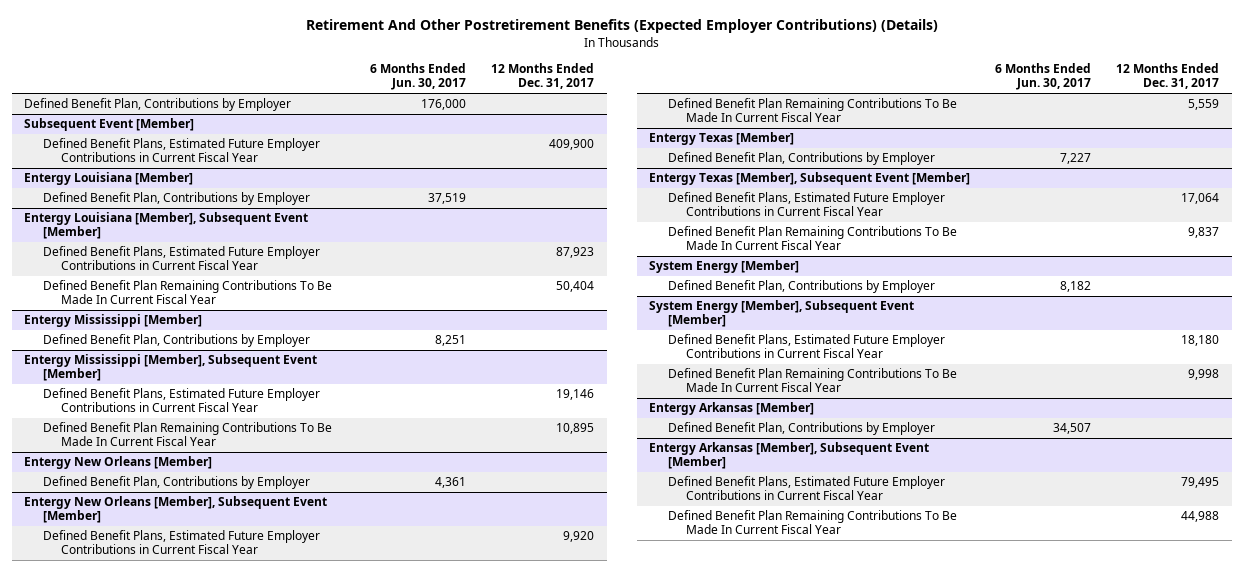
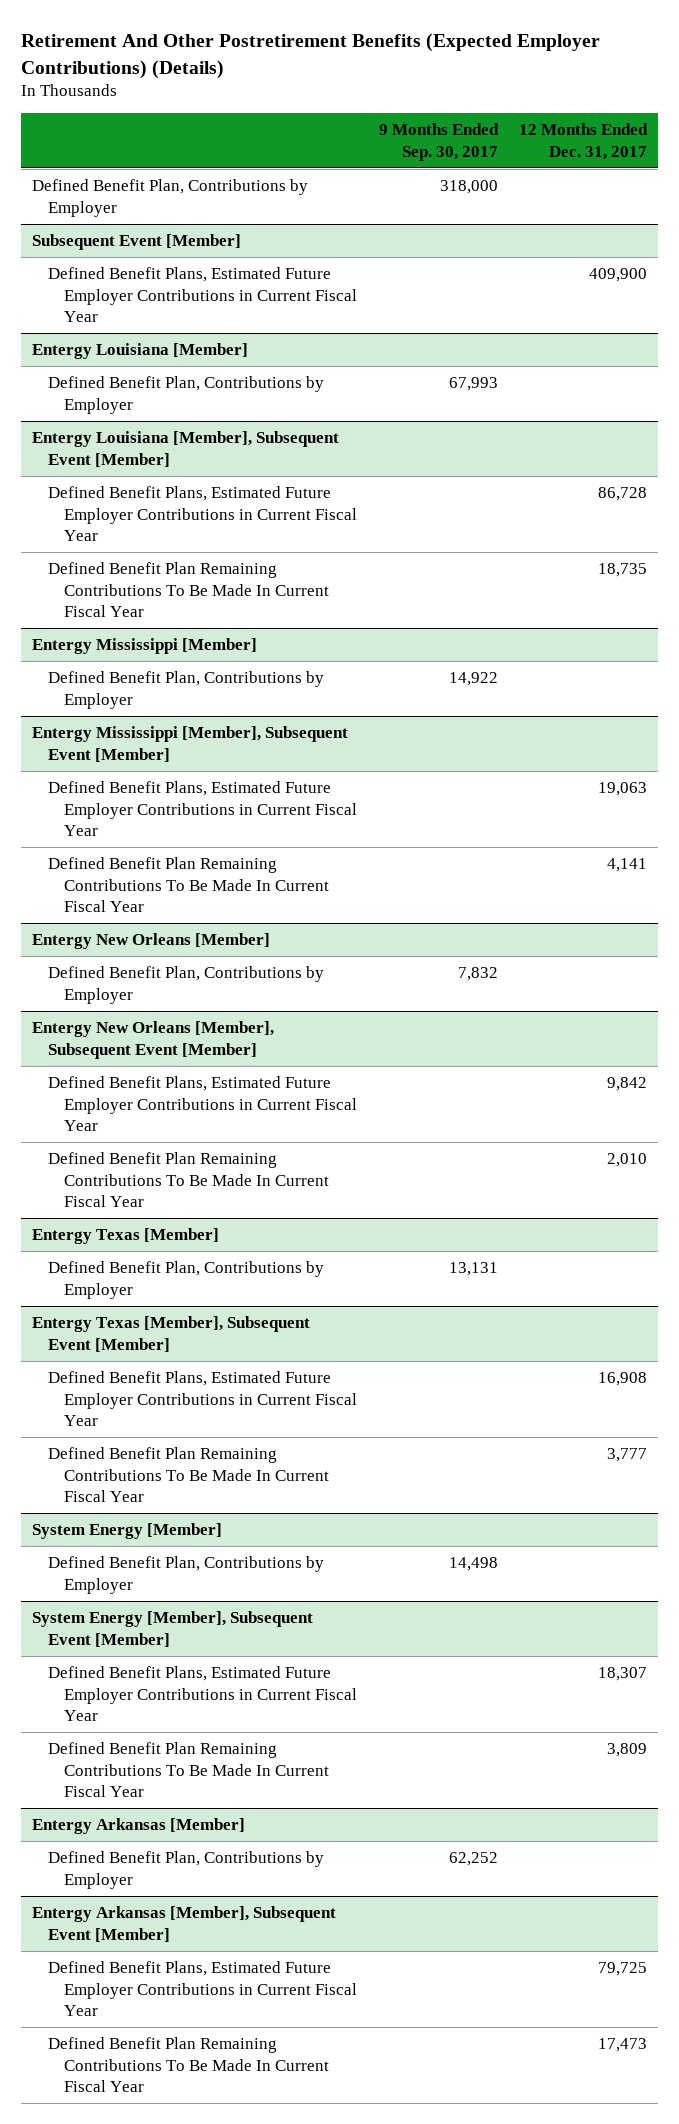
[370,63,467,91] 6 Months Ended Jun. 30, 2017 -> none
none -> [378,122,499,161] 9 Months Ended Sep. 30, 2017
[556,247,595,259] 87,923 -> [598,486,648,501] 86,728
[556,281,595,293] 50,404 -> [598,562,648,577] 18,735
[556,389,595,401] 19,146 -> [598,781,648,796] 19,063
[556,423,595,435] 10,895 -> [607,857,648,872] 4,141
[563,531,595,543] 9,920 -> [607,1076,648,1091] 9,842
[1188,99,1220,111] 5,559 -> [607,1152,648,1167] 2,010
[1181,193,1220,205] 17,064 -> [598,1371,648,1386] 16,908
[1188,227,1220,239] 9,837 -> [607,1447,648,1462] 3,777
[1181,335,1220,347] 18,180 -> [598,1666,648,1681] 18,307
[1188,369,1220,381] 9,998 -> [607,1742,648,1757] 3,809
[1181,477,1220,489] 79,495 -> [598,1961,648,1976] 79,725
[1181,511,1220,523] 44,988 -> [598,2037,648,2052] 17,473

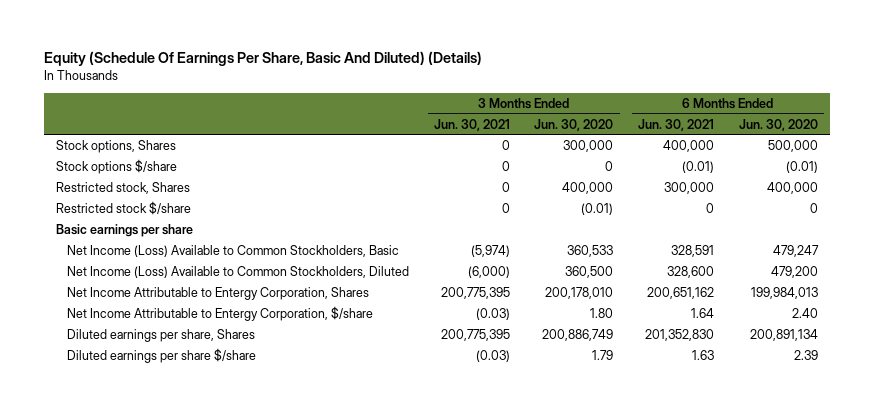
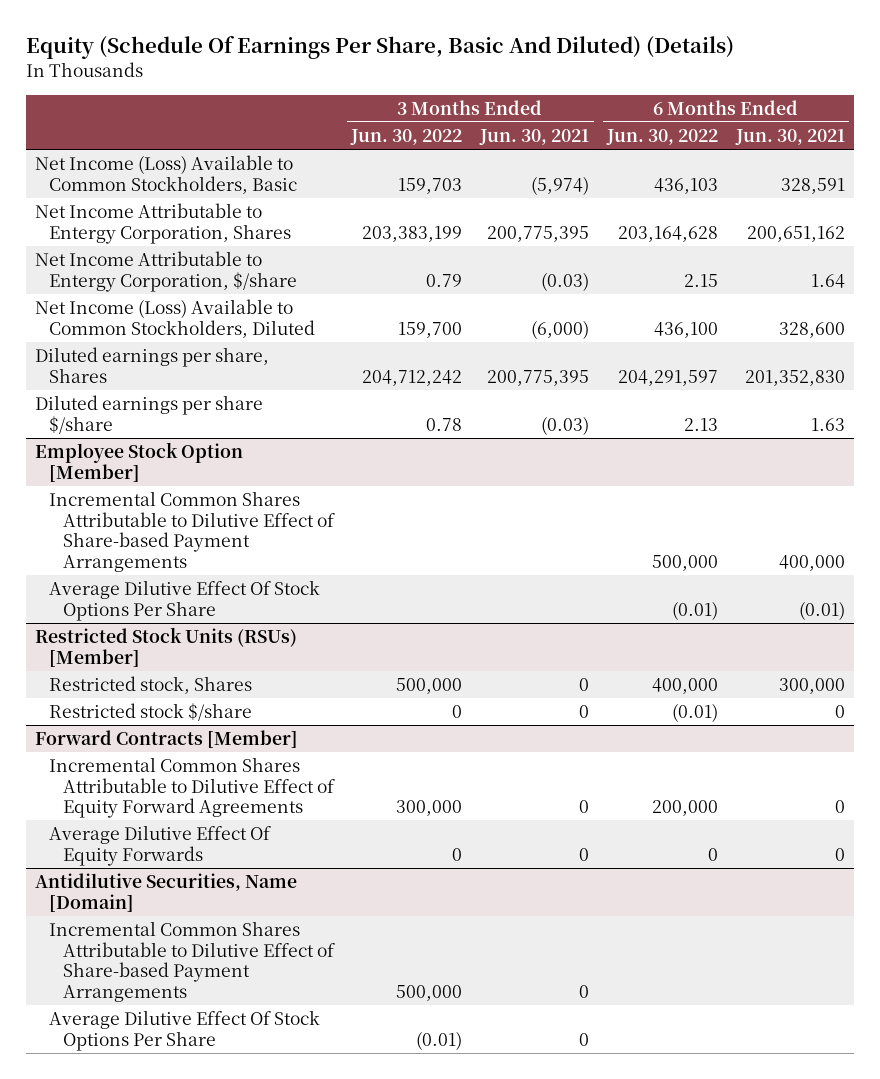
[534,118,614,131] Jun. 30, 2020 -> none
[738,118,818,131] Jun. 30, 2020 -> none
none -> [350,129,463,146] Jun. 30, 2022
none -> [606,129,719,146] Jun. 30, 2022
[56,139,177,153] Stock options, Shares -> none
[56,158,178,174] Stock options $/share -> none
[56,181,191,194] Restricted stock, Shares -> none
[56,200,192,215] Restricted stock $/share -> none
[56,223,194,237] Basic earnings per share -> none
[66,265,409,278] Net Income (Loss) Available to Common Stockholders, Diluted -> [34,299,315,338] Net Income (Loss) Available to Common Stockholders, Diluted
none -> [34,442,243,482] Employee Stock Option [Member]
none -> [48,491,335,573] Incremental Common Shares Attributable to Dilutive Effect of Share-based Payment Arrangements
none -> [48,580,320,621] Average Dilutive Effect Of Stock Options Per Share
none -> [34,627,297,667] Restricted Stock Units (RSUs) [Member]
none -> [48,676,252,695] Restricted stock, Shares
none -> [48,703,252,722] Restricted stock $/share
none -> [34,730,298,749] Forward Contracts [Member]
none -> [48,757,335,819] Incremental Common Shares Attributable to Dilutive Effect of Equity Forward Agreements
none -> [48,825,271,866] Average Dilutive Effect Of Equity Forwards
none -> [34,873,297,912] Antidilutive Securities, Name [Domain]
none -> [48,921,335,1003] Incremental Common Shares Attributable to Dilutive Effect of Share-based Payment Arrangements
none -> [48,1010,320,1051] Average Dilutive Effect Of Stock Options Per Share

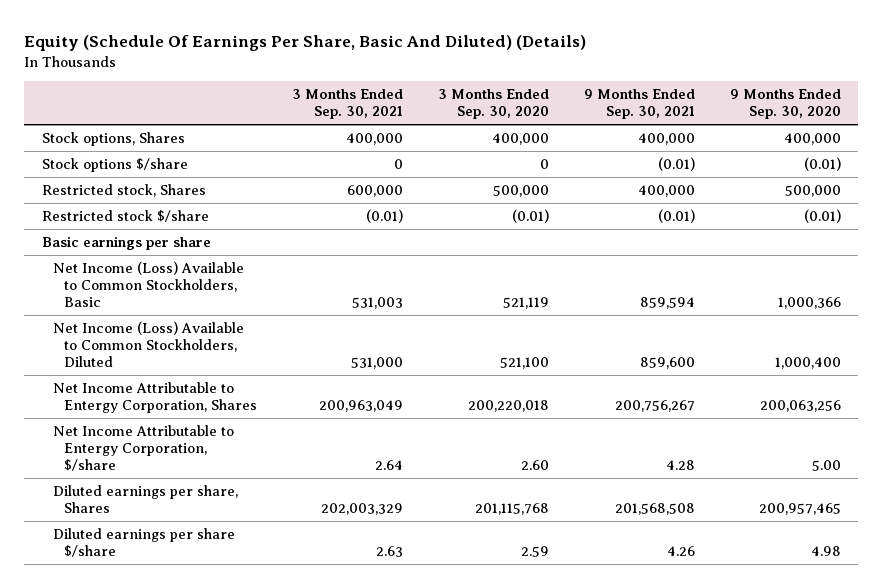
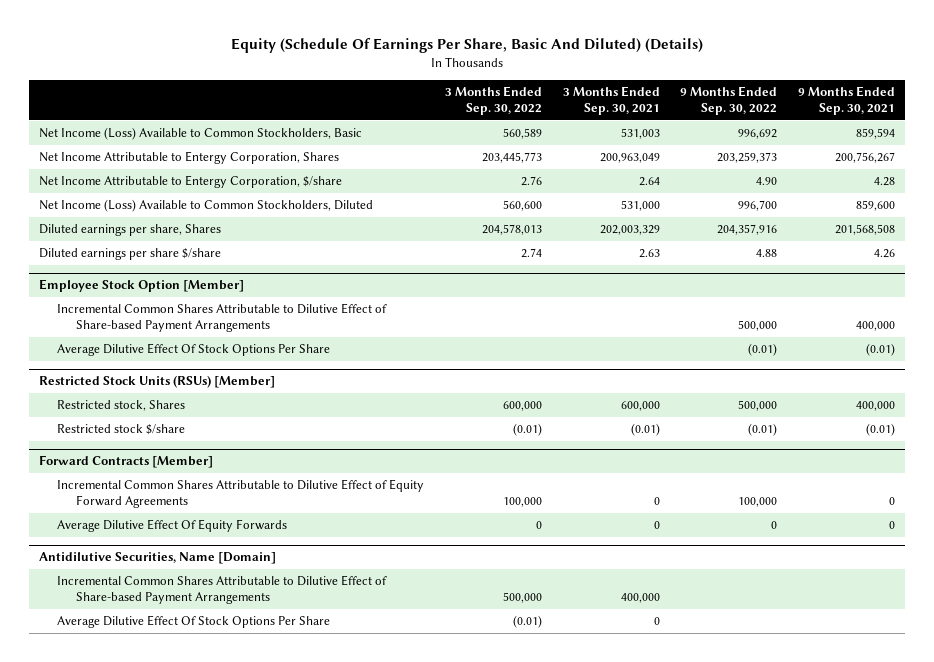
[438,89,550,120] 3 Months Ended Sep. 30, 2020 -> none
[729,89,841,120] 9 Months Ended Sep. 30, 2020 -> none
none -> [444,86,542,116] 3 Months Ended Sep. 30, 2022
none -> [680,86,778,116] 9 Months Ended Sep. 30, 2022
[41,131,185,146] Stock options, Shares -> none
[41,157,188,172] Stock options $/share -> none
[41,183,206,197] Restricted stock, Shares -> none
[41,209,209,222] Restricted stock $/share -> none
[41,235,211,250] Basic earnings per share -> none
[53,320,245,367] Net Income (Loss) Available to Common Stockholders, Diluted -> [39,199,374,213] Net Income (Loss) Available to Common Stockholders, Diluted
none -> [39,279,245,293] Employee Stock Option [Member]
none -> [57,303,388,333] Incremental Common Shares Attributable to Dilutive Effect of Share-based Payment Arrangements
none -> [57,343,331,357] Average Dilutive Effect Of Stock Options Per Share
none -> [39,375,276,389] Restricted Stock Units (RSUs) [Member]
none -> [57,400,186,412] Restricted stock, Shares
none -> [57,424,186,436] Restricted stock $/share
none -> [39,455,214,469] Forward Contracts [Member]
none -> [57,479,425,509] Incremental Common Shares Attributable to Dilutive Effect of Equity Forward Agreements
none -> [57,519,288,533] Average Dilutive Effect Of Equity Forwards
none -> [39,552,277,565] Antidilutive Securities, Name [Domain]
none -> [57,575,388,605] Incremental Common Shares Attributable to Dilutive Effect of Share-based Payment Arrangements
none -> [57,615,331,629] Average Dilutive Effect Of Stock Options Per Share

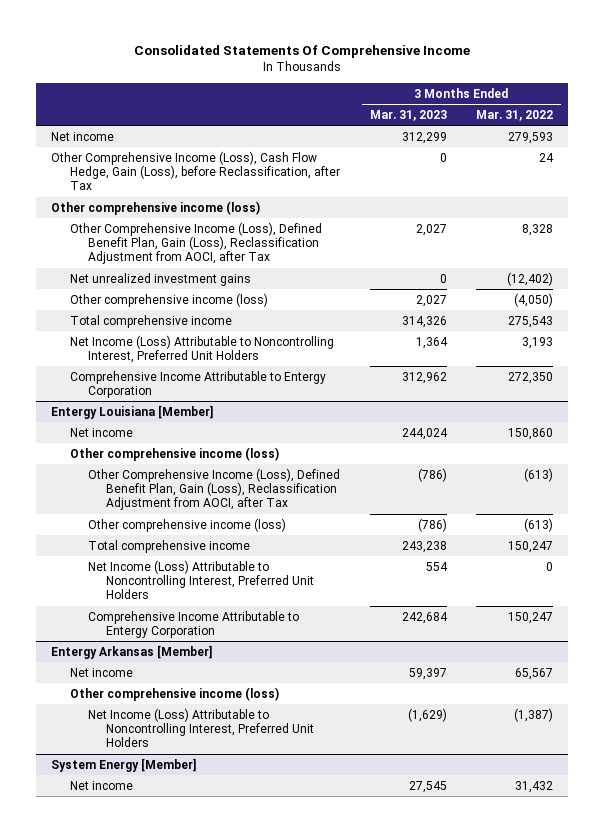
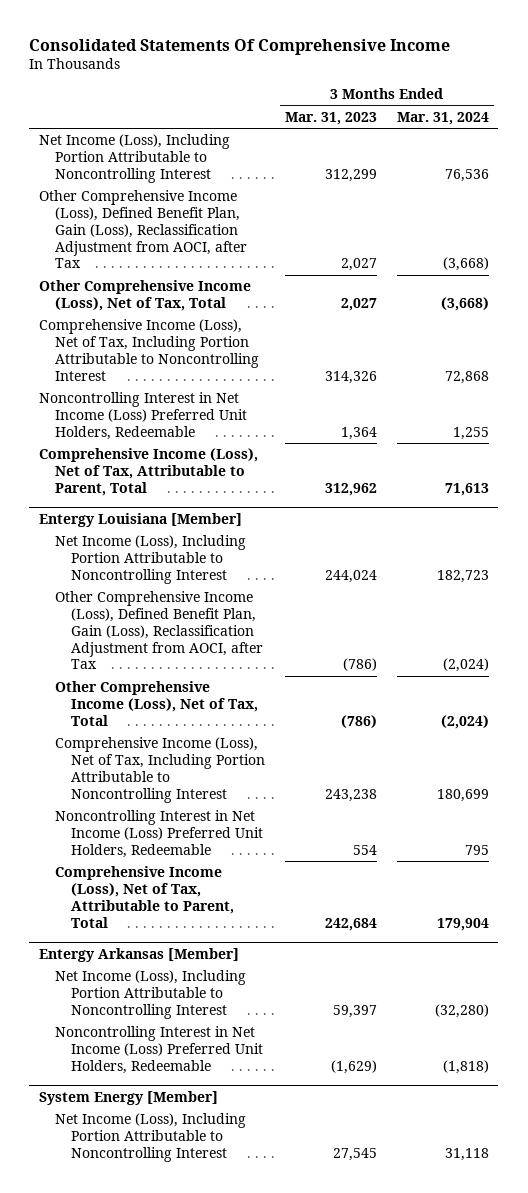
[476,109,554,121] Mar. 31, 2022 -> none
none -> [396,111,489,125] Mar. 31, 2024
[51,150,340,191] Other Comprehensive Income (Loss), Cash Flow Hedge, Gain (Loss), before Reclassification, after Tax -> none
[51,200,261,215] Other comprehensive income (loss) -> none
[51,131,115,141] Net income -> [38,134,230,183] Net Income (Loss), Including Portion Attributable to Noncontrolling Interest
[69,272,251,286] Net unrealized investment gains -> none
[69,292,268,307] Other comprehensive income (loss) -> [38,280,251,312] Other Comprehensive Income (Loss), Net of Tax, Total
[69,314,232,328] Total comprehensive income -> [38,319,260,381] Comprehensive Income (Loss), Net of Tax, Including Portion Attributable to Noncontrolling Interest
[69,334,334,364] Net Income (Loss) Attributable to Noncontrolling Interest, Preferred Unit Holders -> [38,392,248,440] Noncontrolling Interest in Net Income (Loss) Preferred Unit Holders, Redeemable
[69,370,326,399] Comprehensive Income Attributable to Entergy Corporation -> [38,448,258,496] Comprehensive Income (Loss), Net of Tax, Attributable to Parent, Total
[69,446,279,461] Other comprehensive income (loss) -> none
[69,427,133,437] Net income -> [55,535,247,584] Net Income (Loss), Including Portion Attributable to Noncontrolling Interest
[87,517,286,532] Other comprehensive income (loss) -> [55,681,259,726] Other Comprehensive Income (Loss), Net of Tax, Total
[87,539,250,553] Total comprehensive income -> [55,737,266,803] Comprehensive Income (Loss), Net of Tax, Including Portion Attributable to Noncontrolling Interest
[87,559,315,600] Net Income (Loss) Attributable to Noncontrolling Interest, Preferred Unit Holders -> [55,810,264,858] Noncontrolling Interest in Net Income (Loss) Preferred Unit Holders, Redeemable
[87,610,299,639] Comprehensive Income Attributable to Entergy Corporation -> [55,866,235,928] Comprehensive Income (Loss), Net of Tax, Attributable to Parent, Total
[69,686,279,701] Other comprehensive income (loss) -> none
[69,667,133,677] Net income -> [55,970,247,1019] Net Income (Loss), Including Portion Attributable to Noncontrolling Interest
[87,707,315,748] Net Income (Loss) Attributable to Noncontrolling Interest, Preferred Unit Holders -> [55,1026,264,1074] Noncontrolling Interest in Net Income (Loss) Preferred Unit Holders, Redeemable
[69,780,133,790] Net income -> [55,1113,247,1162] Net Income (Loss), Including Portion Attributable to Noncontrolling Interest

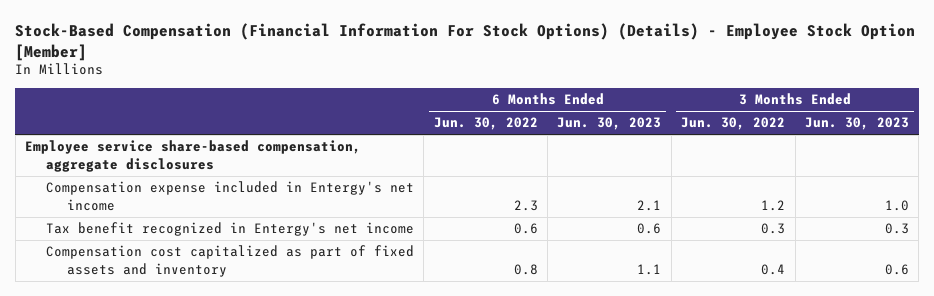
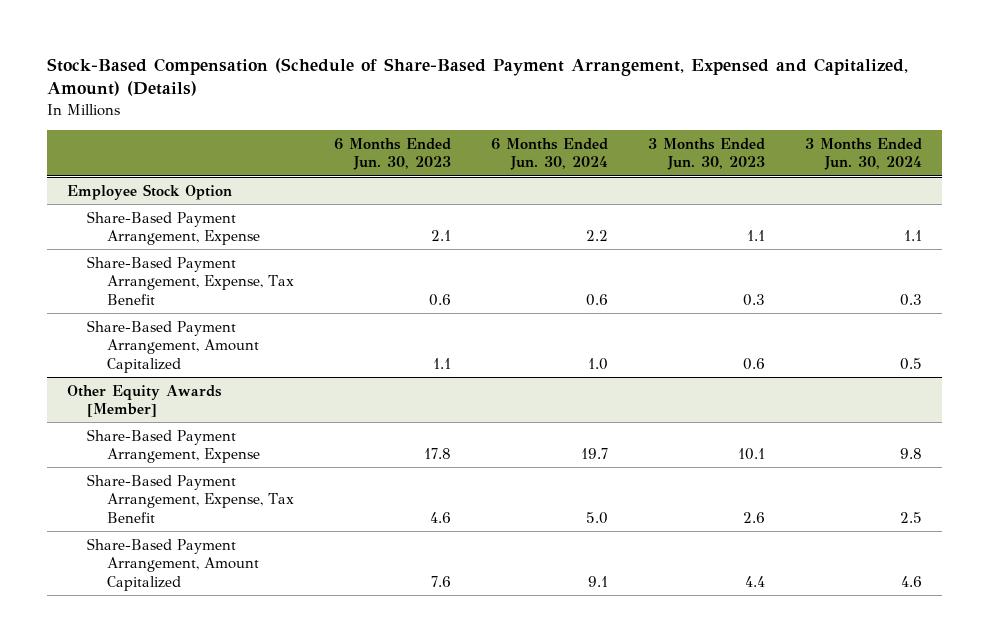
[15,22,916,61] Stock-Based Compensation (Financial Information For Stock Options) (Details) - Employee Stock Option [Member] -> [47,57,909,97] Stock-Based Compensation (Schedule of Share-Based Payment Arrangement, Expensed and Capitalized, Amount) (Details)
[433,117,538,131] Jun. 30, 2022 -> none
[681,117,786,131] Jun. 30, 2022 -> none
none -> [490,137,608,171] 6 Months Ended Jun. 30, 2024
none -> [804,137,922,171] 3 Months Ended Jun. 30, 2024
[25,140,362,172] Employee service share-based compensation, aggregate disclosures -> none
[45,181,414,211] Compensation expense included in Entergy's net income -> none
none -> [67,183,233,200] Employee Stock Option
none -> [87,210,260,246] Share-Based Payment Arrangement, Expense
[45,222,414,237] Tax benefit recognized in Entergy's net income -> [87,255,294,305] Share-Based Payment Arrangement, Expense, Tax Benefit
[45,245,414,277] Compensation cost capitalized as part of fixed assets and inventory -> [87,319,259,373] Share-Based Payment Arrangement, Amount Capitalized
none -> [67,384,223,418] Other Equity Awards [Member]
none -> [87,428,260,464] Share-Based Payment Arrangement, Expense
none -> [87,473,294,523] Share-Based Payment Arrangement, Expense, Tax Benefit
none -> [87,537,259,591] Share-Based Payment Arrangement, Amount Capitalized

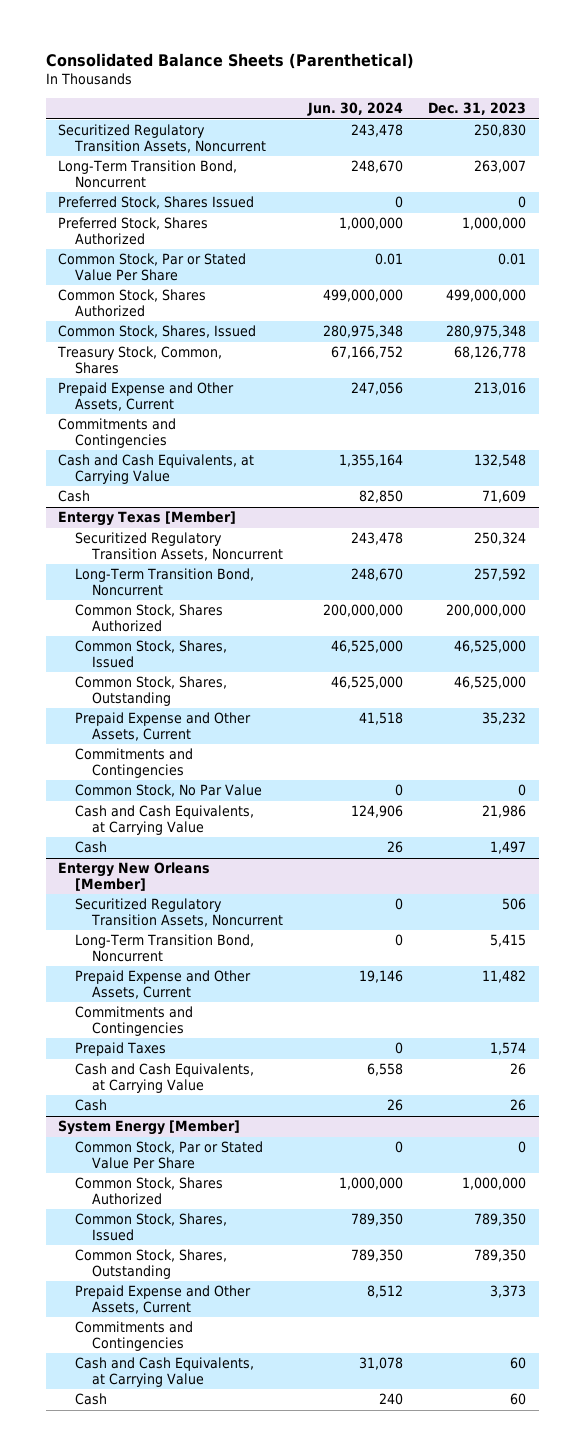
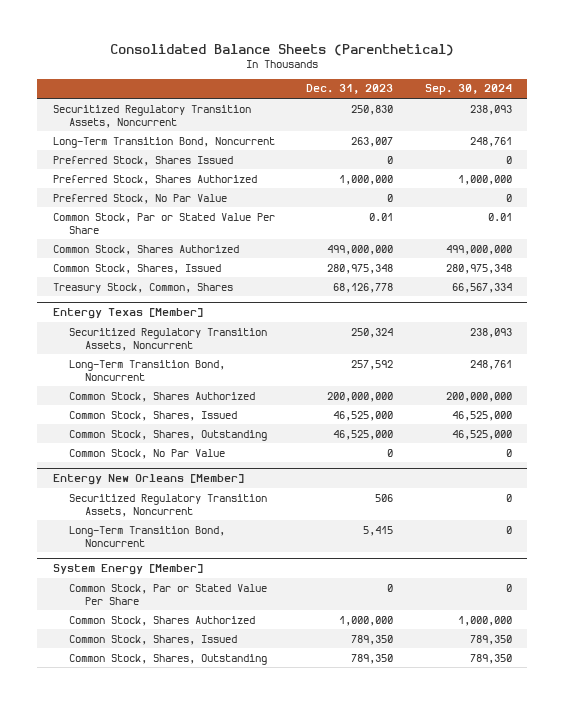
[307,101,404,116] Jun. 30, 2024 -> none
none -> [424,84,512,96] Sep. 30, 2024
none -> [52,193,227,204] Preferred Stock, No Par Value
[58,382,235,411] Prepaid Expense and Other Assets, Current -> none
[58,418,177,448] Commitments and Contingencies -> none
[58,454,255,484] Cash and Cash Equivalents, at Carrying Value -> none
[58,490,91,503] Cash -> none
[75,712,252,741] Prepaid Expense and Other Assets, Current -> none
[75,748,194,778] Commitments and Contingencies -> none
[75,805,255,835] Cash and Cash Equivalents, at Carrying Value -> none
[75,841,108,854] Cash -> none
[75,970,252,999] Prepaid Expense and Other Assets, Current -> none
[75,1006,194,1036] Commitments and Contingencies -> none
[75,1042,167,1057] Prepaid Taxes -> none
[75,1063,255,1093] Cash and Cash Equivalents, at Carrying Value -> none
[75,1099,108,1112] Cash -> none
[75,1285,252,1314] Prepaid Expense and Other Assets, Current -> none
[75,1321,194,1351] Commitments and Contingencies -> none
[75,1357,255,1387] Cash and Cash Equivalents, at Carrying Value -> none
[75,1393,108,1406] Cash -> none

